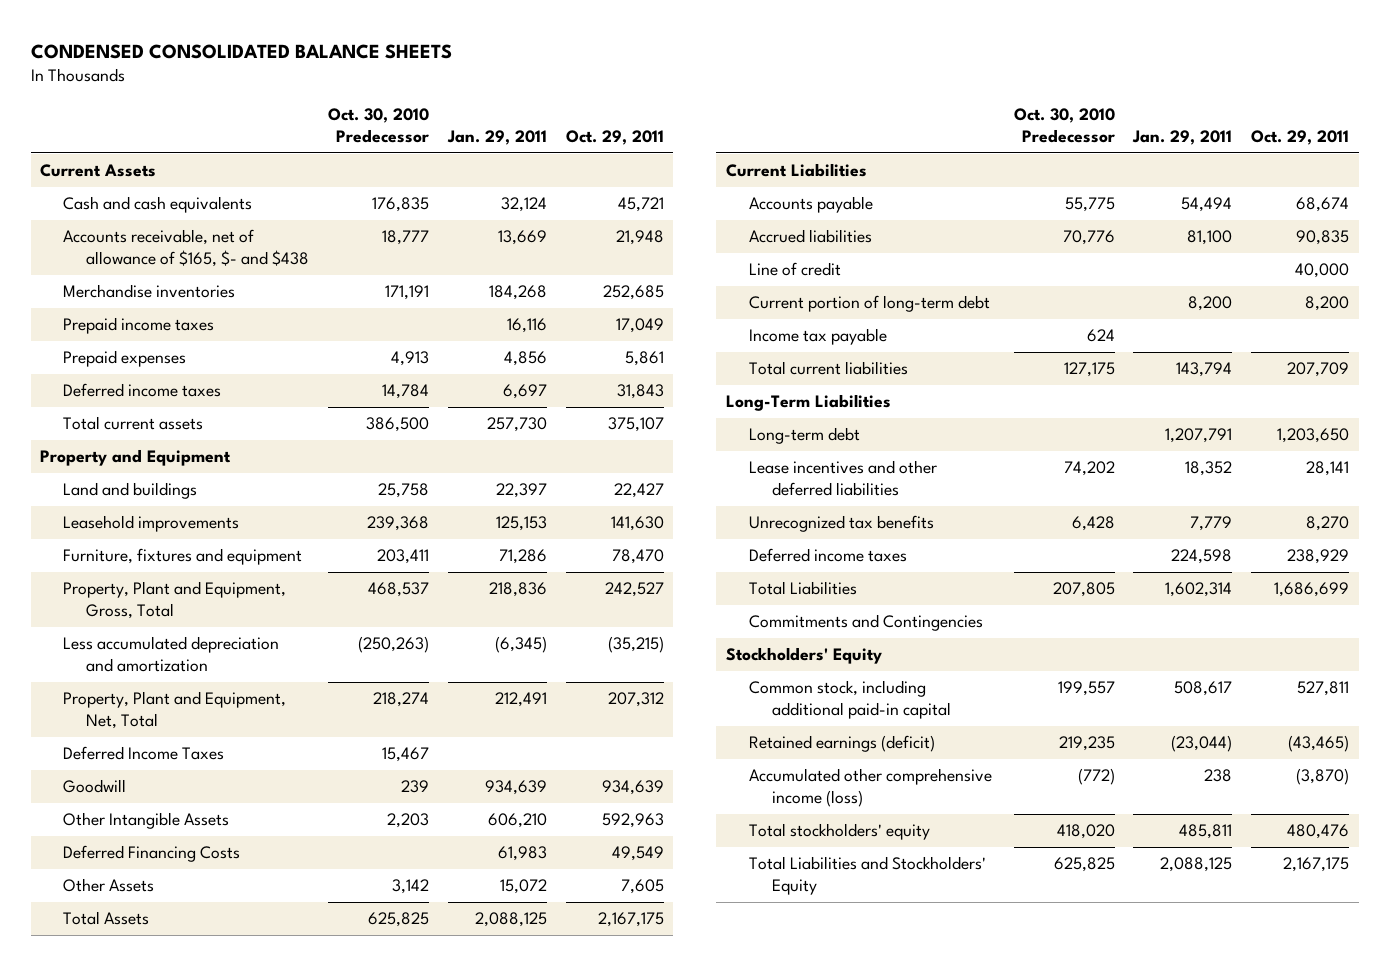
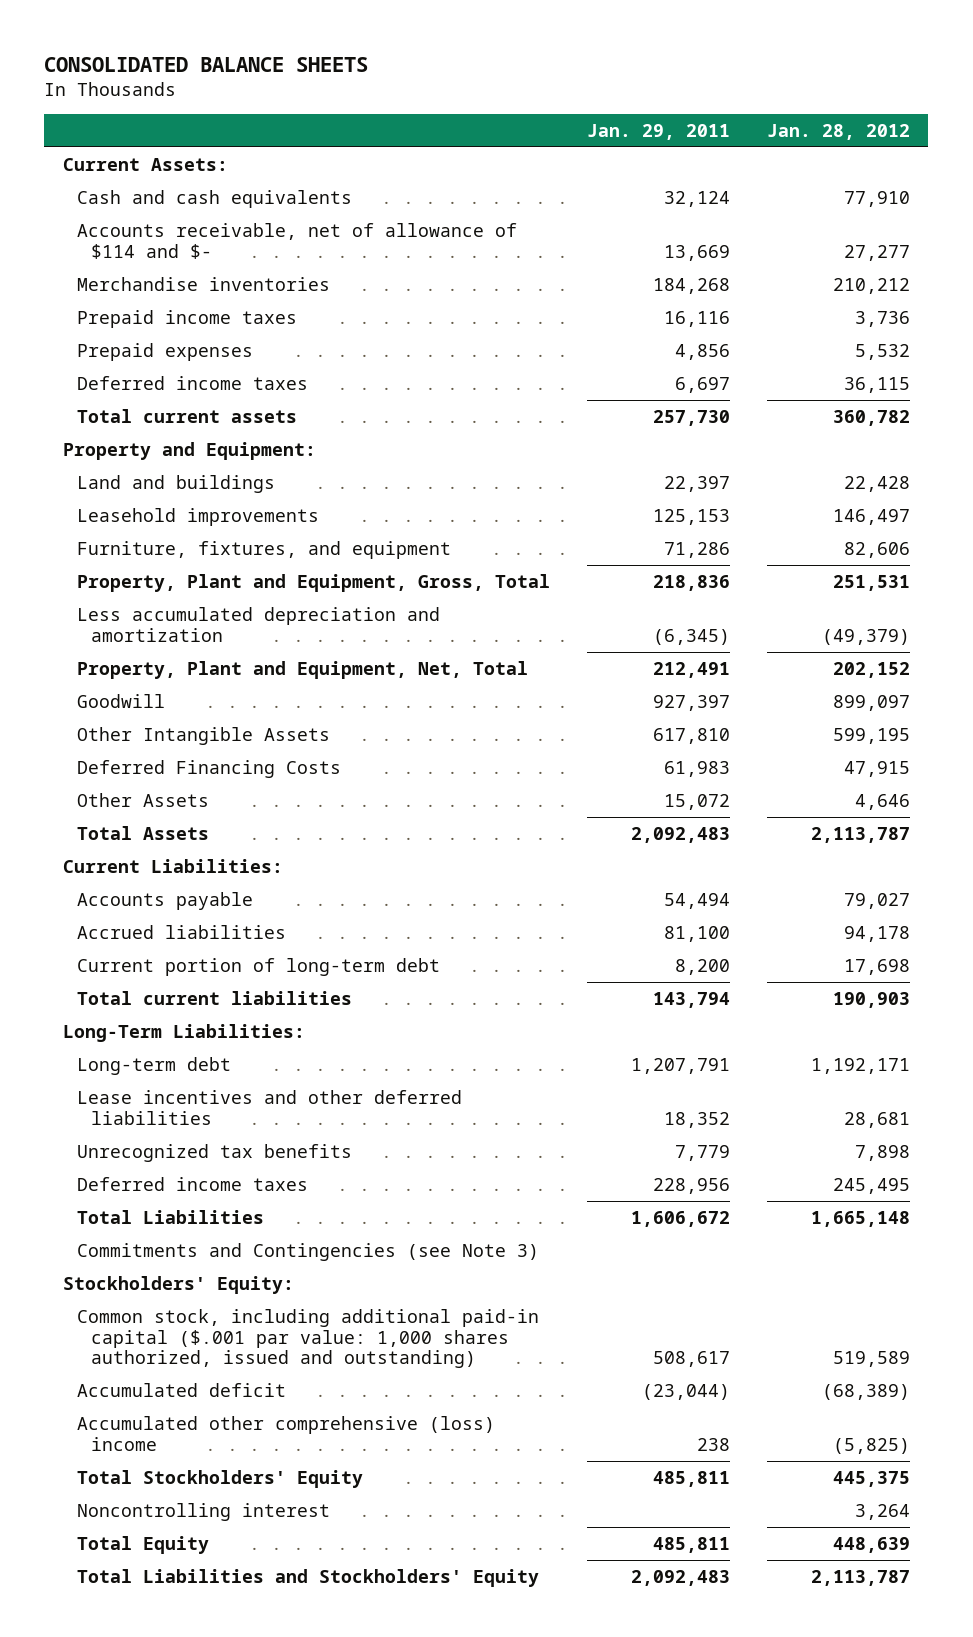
[30,43,452,59] CONDENSED CONSOLIDATED BALANCE SHEETS -> [44,56,369,72] CONSOLIDATED BALANCE SHEETS
[328,108,430,144] Oct. 30, 2010 Predecessor -> none
[565,130,664,146] Oct. 29, 2011 -> none
none -> [766,123,910,140] Jan. 28, 2012
[40,163,157,177] Current Assets -> [62,158,228,172] Current Assets:
[63,228,310,268] Accounts receivable, net of allowance of $165, $- and $438 -> [76,223,517,259] Accounts receivable, net of allowance of $114 and $-
[40,448,232,466] Property and Equipment -> [62,442,316,461] Property and Equipment:
[63,547,303,565] Furniture, fixtures and equipment -> [76,541,451,560] Furniture, fixtures, and equipment
[63,745,225,760] Deferred Income Taxes -> none
[484,779,547,795] 934,639 -> [652,695,730,712] 927,397
[487,812,547,828] 606,210 -> [652,728,730,745] 617,810
[474,911,547,927] 2,088,125 -> [630,827,730,844] 2,092,483
[725,162,867,177] Current Liabilities -> [62,859,283,874] Current Liabilities:
[748,261,841,276] Line of credit -> none
[748,327,887,345] Income tax payable -> none
[725,393,891,411] Long-Term Liabilities -> [62,1024,305,1043] Long-Term Liabilities:
[1171,548,1233,564] 224,598 -> [652,1178,730,1195] 228,956
[1165,581,1233,597] 1,602,314 -> [630,1211,730,1228] 1,606,672
[748,613,983,631] Commitments and Contingencies -> [76,1243,539,1262] Commitments and Contingencies (see Note 3)
[725,646,882,664] Stockholders' Equity -> [62,1276,294,1295] Stockholders' Equity:
[748,679,951,720] Common stock, including additional paid-in capital -> [76,1309,539,1369] Common stock, including additional paid-in capital ($.001 par value: 1,000 shares authorized, issued and outstanding)
[748,734,935,752] Retained earnings (deficit) -> [76,1383,286,1398] Accumulated deficit
[748,767,992,808] Accumulated other comprehensive income (loss) -> [76,1416,495,1451] Accumulated other comprehensive (loss) income
[748,822,930,840] Total stockholders' equity -> [76,1470,363,1489] Total Stockholders' Equity
none -> [76,1503,330,1522] Noncontrolling interest
none -> [76,1536,209,1555] Total Equity
[1160,856,1233,872] 2,088,125 -> [630,1570,730,1587] 2,092,483

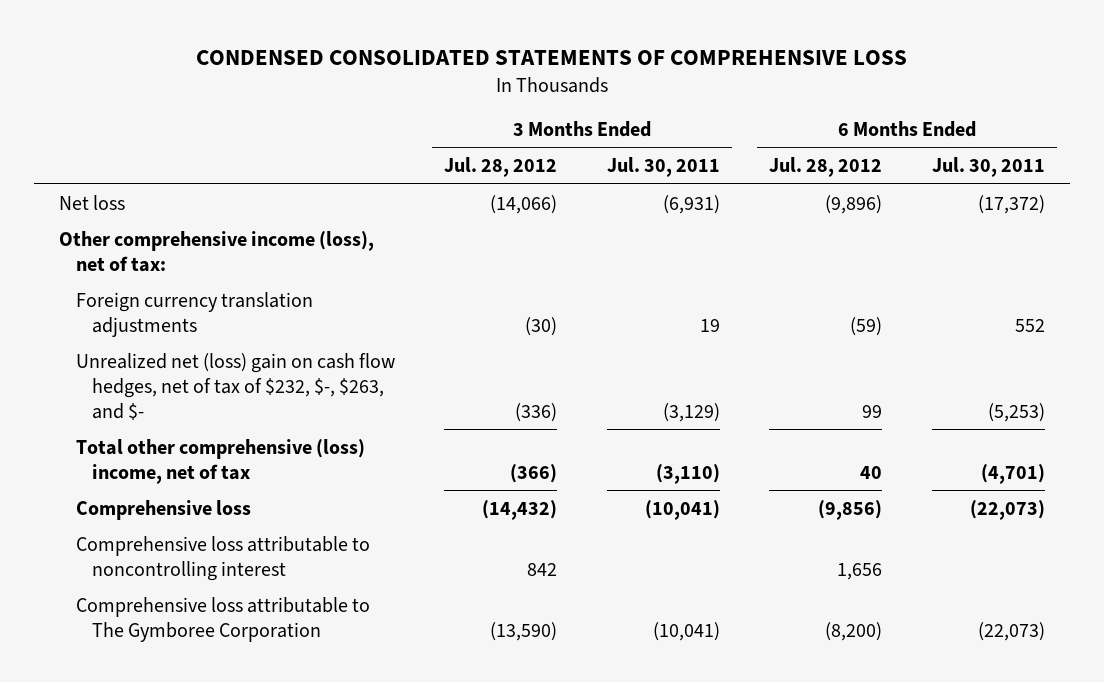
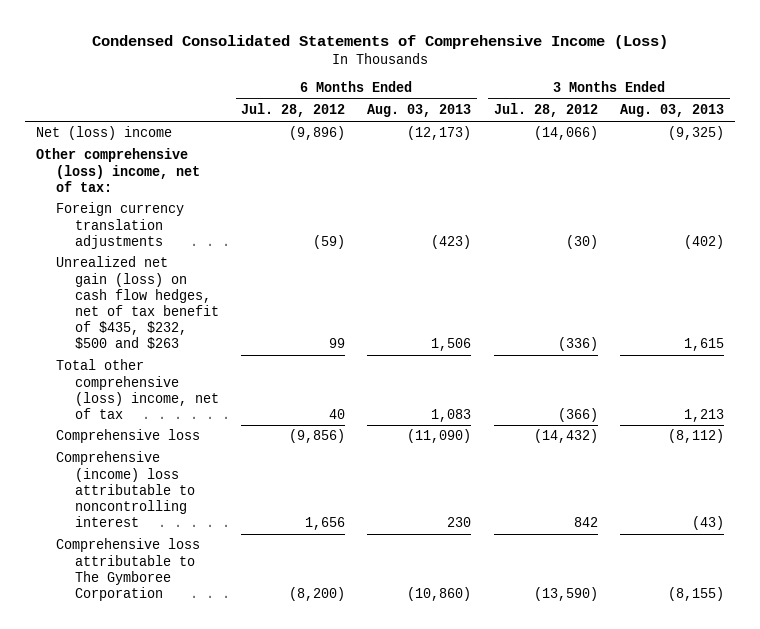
[196,50,908,66] CONDENSED CONSOLIDATED STATEMENTS OF COMPREHENSIVE LOSS -> [92,34,669,49] Condensed Consolidated Statements of Comprehensive Income (Loss)
[606,157,720,178] Jul. 30, 2011 -> none
[931,157,1045,178] Jul. 30, 2011 -> none
none -> [367,104,472,118] Aug. 03, 2013
none -> [619,104,724,118] Aug. 03, 2013
[59,194,126,210] Net loss -> [36,126,173,141] Net (loss) income
[59,230,375,272] Other comprehensive income (loss), net of tax: -> [36,148,200,192] Other comprehensive (loss) income, net of tax:
[75,352,395,420] Unrealized net (loss) gain on cash flow hedges, net of tax of $232, $-, $263, and $- -> [55,256,219,350] Unrealized net gain (loss) on cash flow hedges, net of tax benefit of $435, $232, $500 and $263
[75,535,370,581] Comprehensive loss attributable to noncontrolling interest -> [55,451,195,527] Comprehensive (income) loss attributable to noncontrolling interest

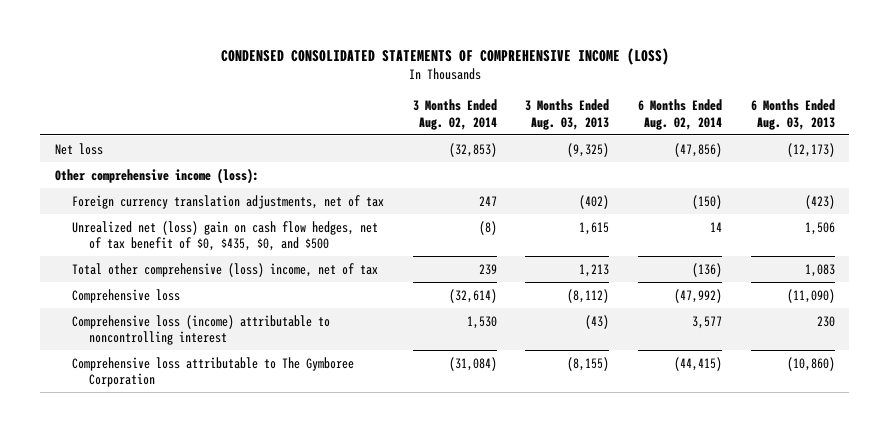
[92,34,669,49] Condensed Consolidated Statements of Comprehensive Income (Loss) -> [220,48,669,66] CONDENSED CONSOLIDATED STATEMENTS OF COMPREHENSIVE INCOME (LOSS)
[241,103,346,118] Jul. 28, 2012 -> none
[493,103,598,118] Jul. 28, 2012 -> none
none -> [412,99,497,130] 3 Months Ended Aug. 02, 2014
none -> [638,99,723,130] 6 Months Ended Aug. 02, 2014
[36,126,173,141] Net (loss) income -> [54,142,103,155] Net loss
[36,148,200,192] Other comprehensive (loss) income, net of tax: -> [54,167,259,184] Other comprehensive income (loss):
[55,202,184,249] Foreign currency translation adjustments -> [71,194,384,209] Foreign currency translation adjustments, net of tax
[55,256,219,350] Unrealized net gain (loss) on cash flow hedges, net of tax benefit of $435, $232, $500 and $263 -> [71,220,378,251] Unrealized net (loss) gain on cash flow hedges, net of tax benefit of $0, $435, $0, and $500
[55,451,195,527] Comprehensive (income) loss attributable to noncontrolling interest -> [71,314,330,345] Comprehensive loss (income) attributable to noncontrolling interest

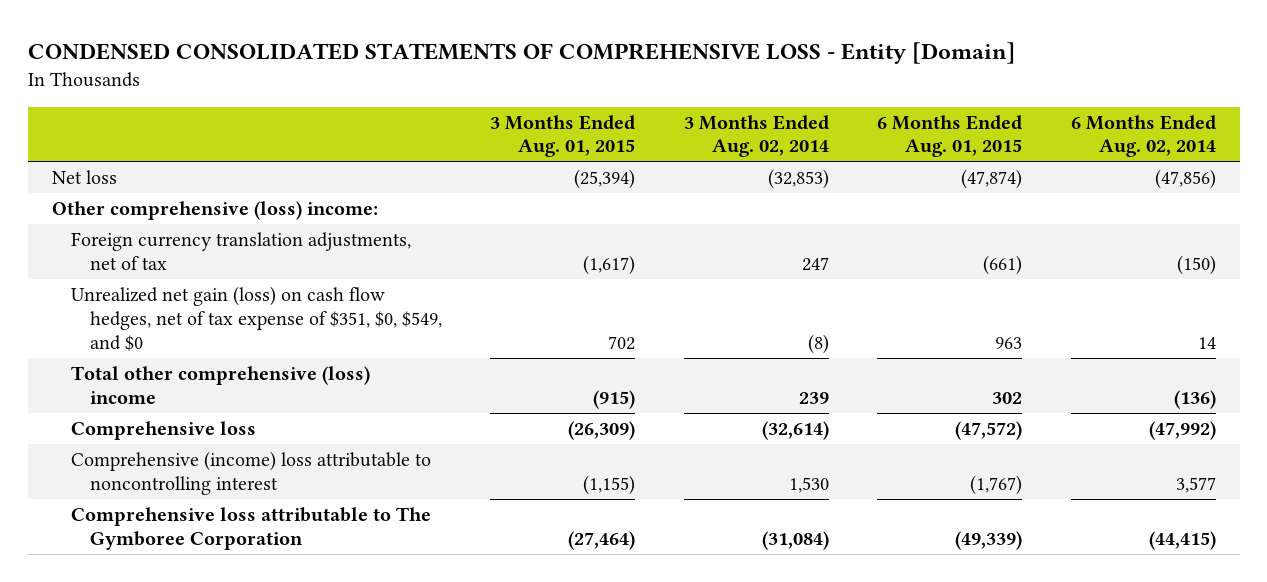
[220,48,669,66] CONDENSED CONSOLIDATED STATEMENTS OF COMPREHENSIVE INCOME (LOSS) -> [27,41,1015,64] CONDENSED CONSOLIDATED STATEMENTS OF COMPREHENSIVE LOSS - Entity [Domain]
[525,99,610,130] 3 Months Ended Aug. 03, 2013 -> none
[750,99,835,130] 6 Months Ended Aug. 03, 2013 -> none
none -> [490,114,636,158] 3 Months Ended Aug. 01, 2015
none -> [877,114,1023,158] 6 Months Ended Aug. 01, 2015
[54,167,259,184] Other comprehensive income (loss): -> [51,201,378,221] Other comprehensive (loss) income:
[71,220,378,251] Unrealized net (loss) gain on cash flow hedges, net of tax benefit of $0, $435, $0, and $500 -> [70,286,442,351] Unrealized net gain (loss) on cash flow hedges, net of tax expense of $351, $0, $549, and $0
[71,262,378,277] Total other comprehensive (loss) income, net of tax -> [70,366,370,404] Total other comprehensive (loss) income
[71,314,330,345] Comprehensive loss (income) attributable to noncontrolling interest -> [70,451,431,495] Comprehensive (income) loss attributable to noncontrolling interest

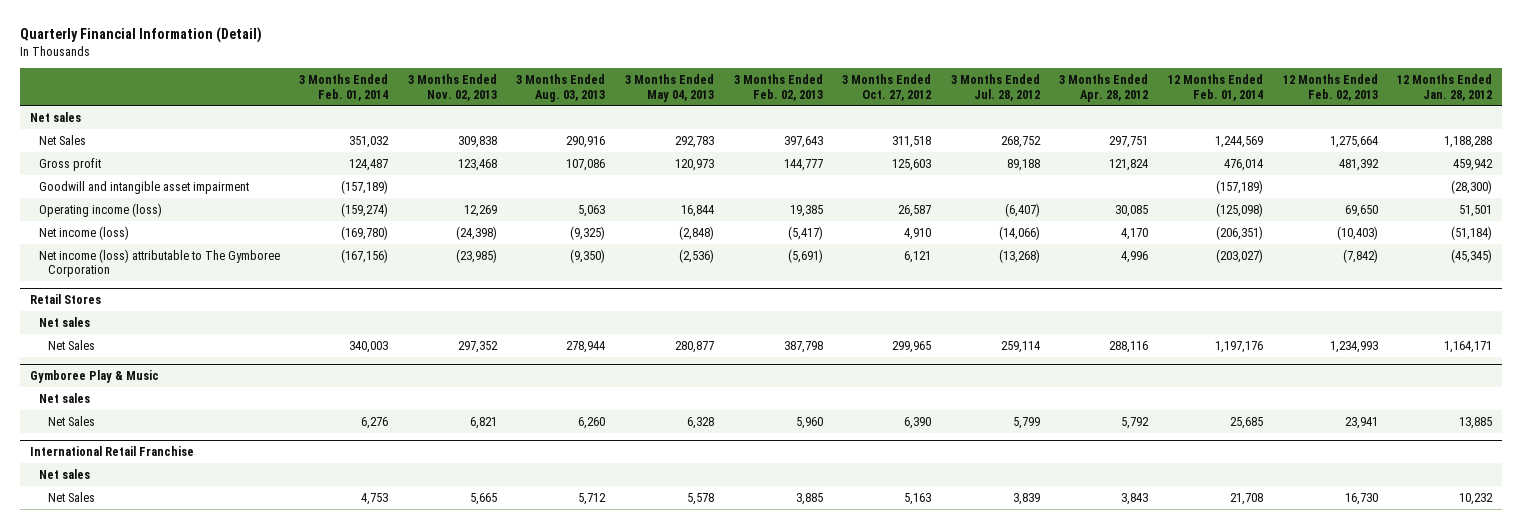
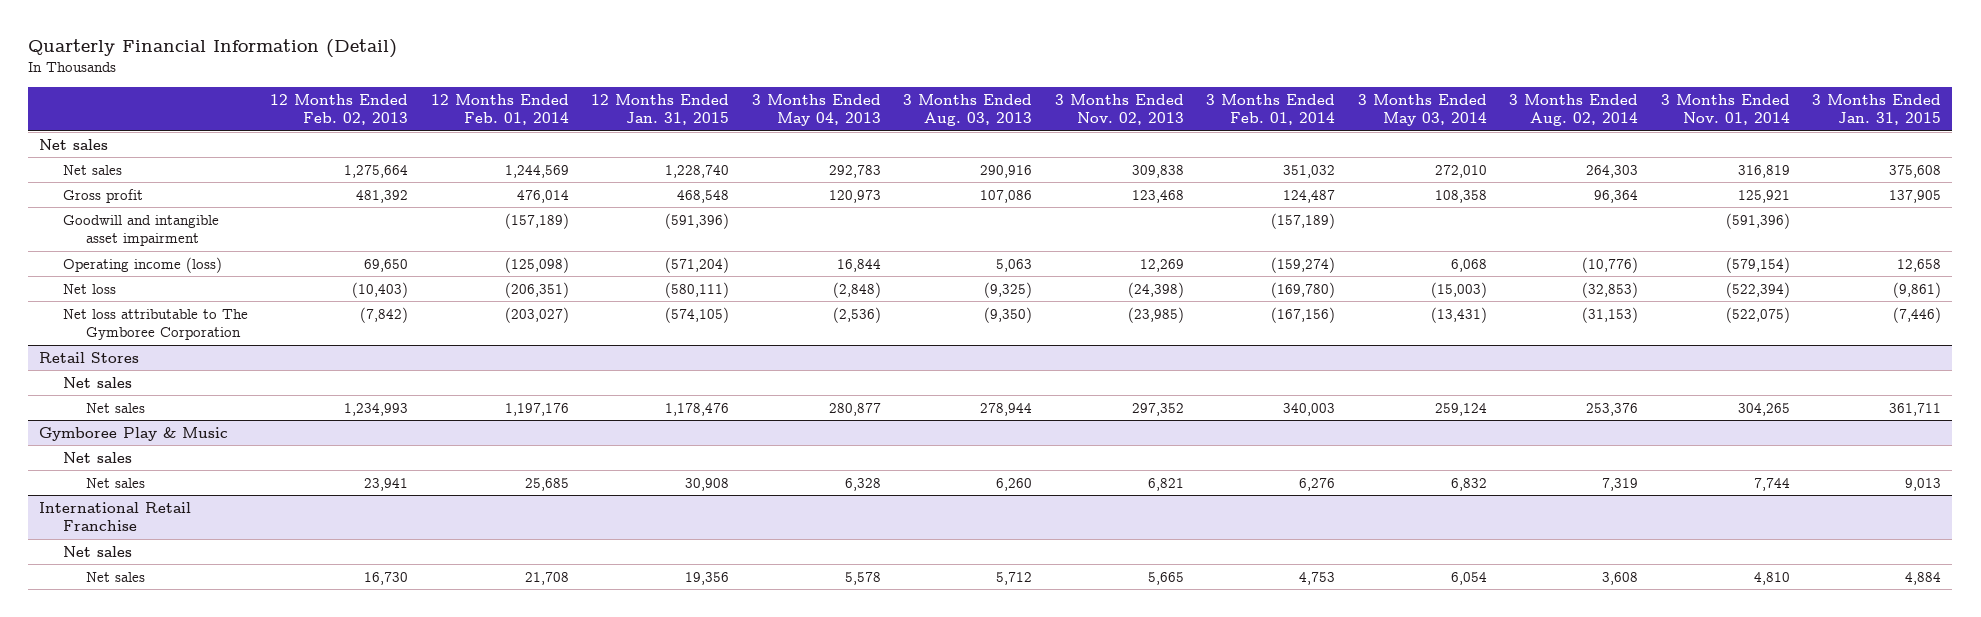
[733,73,823,101] 3 Months Ended Feb. 02, 2013 -> none
[842,73,932,101] 3 Months Ended Oct. 27, 2012 -> none
[950,73,1040,101] 3 Months Ended Jul. 28, 2012 -> none
[1059,73,1149,102] 3 Months Ended Apr. 28, 2012 -> none
[1397,73,1493,101] 12 Months Ended Jan. 28, 2012 -> none
none -> [591,93,730,126] 12 Months Ended Jan. 31, 2015
none -> [1357,93,1487,127] 3 Months Ended May 03, 2014
none -> [1509,93,1639,127] 3 Months Ended Aug. 02, 2014
none -> [1660,93,1790,126] 3 Months Ended Nov. 01, 2014
none -> [1812,93,1942,126] 3 Months Ended Jan. 31, 2015
[38,134,86,145] Net Sales -> [62,164,122,175] Net sales
[38,225,129,240] Net income (loss) -> [62,283,116,294] Net loss
[38,248,280,278] Net income (loss) attributable to The Gymboree Corporation -> [62,308,248,341] Net loss attributable to The Gymboree Corporation
[47,339,95,350] Net Sales -> [86,402,146,413] Net sales
[47,415,95,426] Net Sales -> [86,477,146,488] Net sales
[47,491,95,502] Net Sales -> [86,571,146,582] Net sales

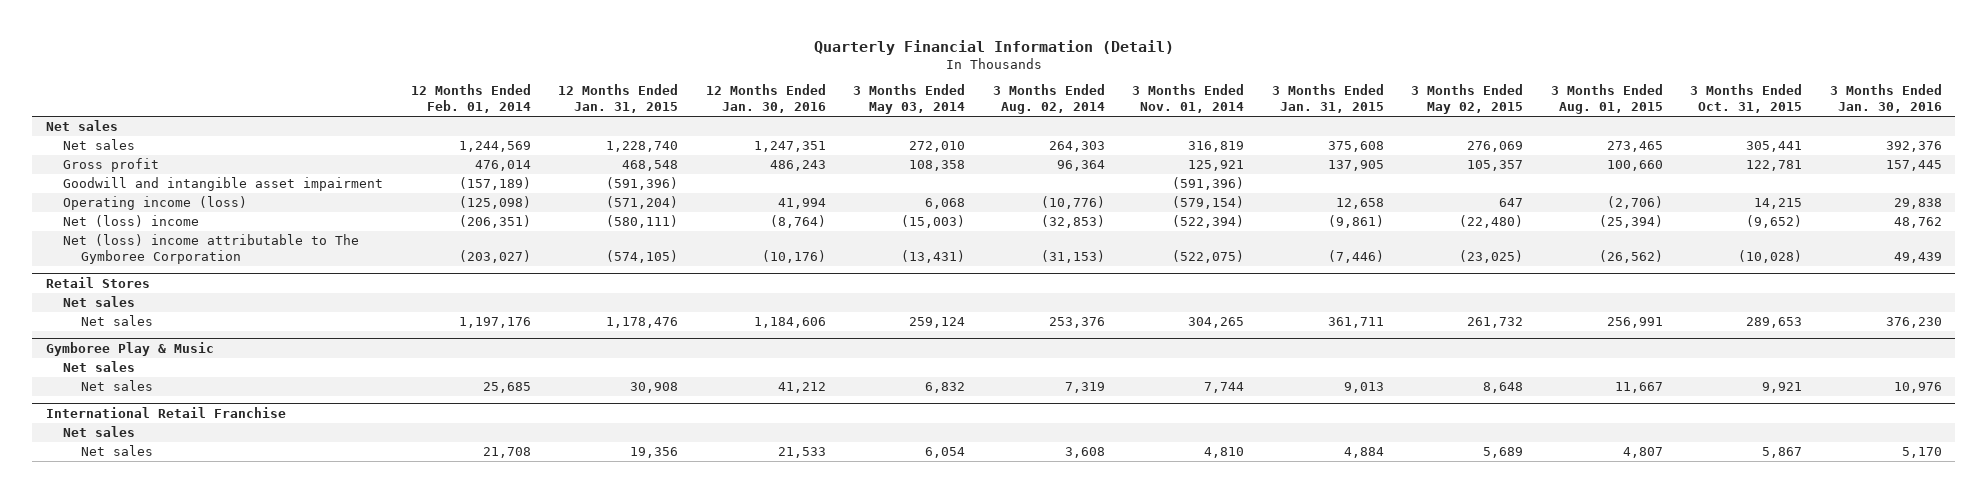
[270,93,409,126] 12 Months Ended Feb. 02, 2013 -> none
[751,93,881,127] 3 Months Ended May 04, 2013 -> none
[903,93,1033,127] 3 Months Ended Aug. 03, 2013 -> none
[1054,93,1184,126] 3 Months Ended Nov. 02, 2013 -> none
[1206,93,1336,126] 3 Months Ended Feb. 01, 2014 -> none
none -> [705,84,826,114] 12 Months Ended Jan. 30, 2016
none -> [1411,84,1524,115] 3 Months Ended May 02, 2015
none -> [1550,84,1663,115] 3 Months Ended Aug. 01, 2015
none -> [1690,84,1803,114] 3 Months Ended Oct. 31, 2015
none -> [1829,84,1942,114] 3 Months Ended Jan. 30, 2016
[62,283,116,294] Net loss -> [63,215,200,228] Net (loss) income
[62,308,248,341] Net loss attributable to The Gymboree Corporation -> [63,234,360,265] Net (loss) income attributable to The Gymboree Corporation

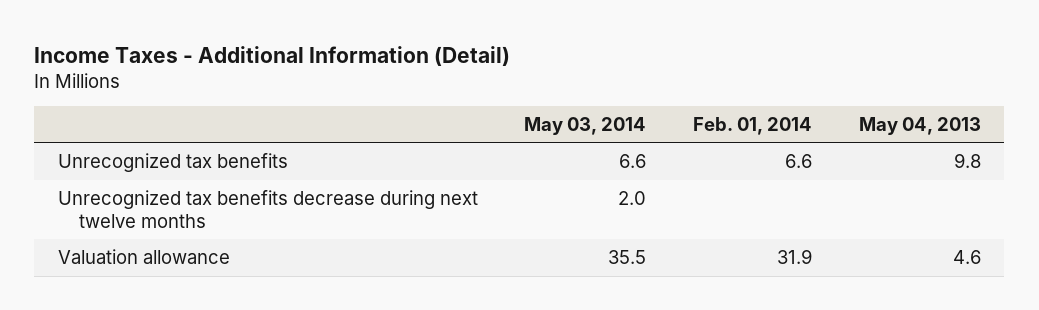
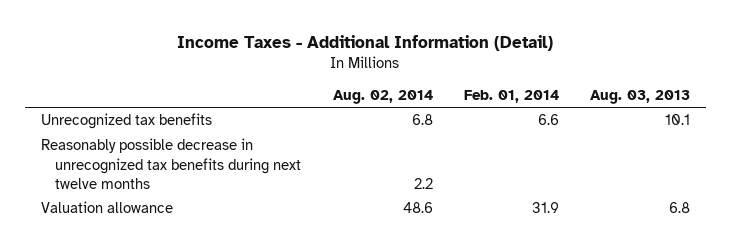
[524,116,647,135] May 03, 2014 -> none
[858,116,981,135] May 04, 2013 -> none
none -> [332,90,433,105] Aug. 02, 2014
none -> [590,90,691,105] Aug. 03, 2013
[57,189,478,228] Unrecognized tax benefits decrease during next twelve months -> [40,138,302,189] Reasonably possible decrease in unrecognized tax benefits during next twelve months

